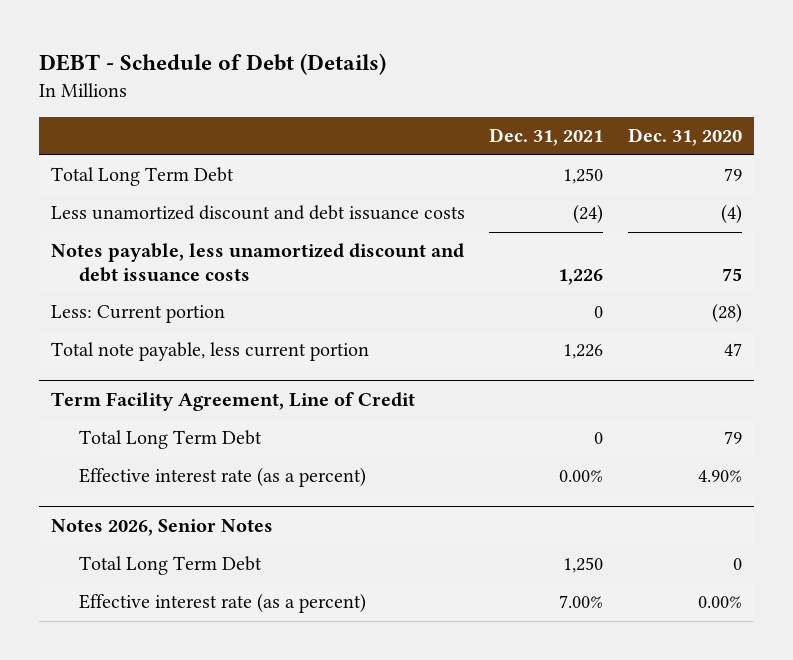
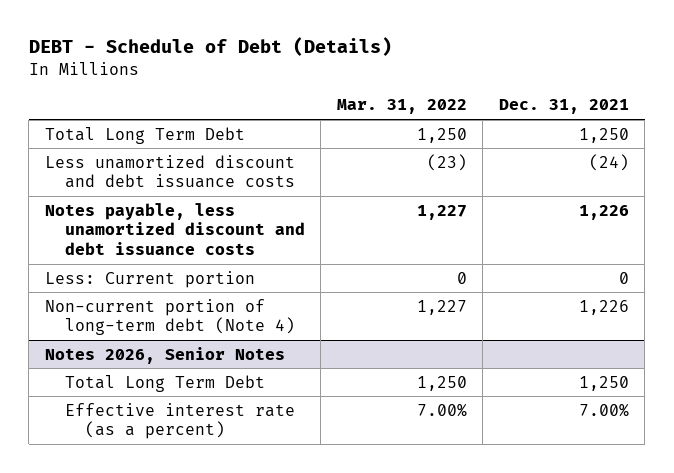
[627,128,742,147] Dec. 31, 2020 -> none
none -> [336,99,467,115] Mar. 31, 2022
[51,392,416,412] Term Facility Agreement, Line of Credit -> none
[79,430,263,450] Total Long Term Debt -> none
[79,467,367,488] Effective interest rate (as a percent) -> none
[51,342,370,362] Total note payable, less current portion -> [44,298,295,336] Non-current portion of long-term debt (Note 4)

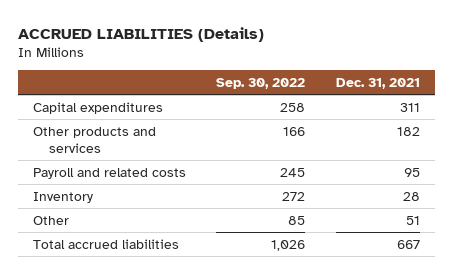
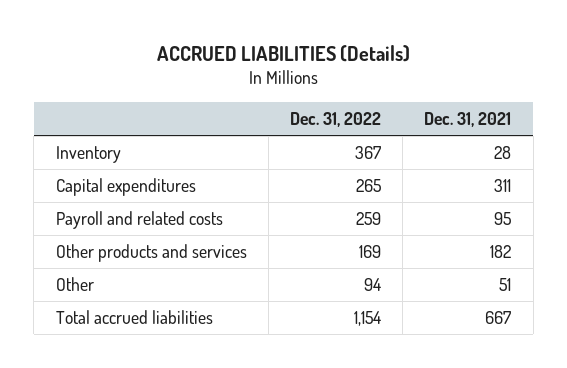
[216,77,306,89] Sep. 30, 2022 -> none
none -> [290,111,382,127] Dec. 31, 2022
[33,191,94,203] Inventory -> [55,146,121,164] Inventory
[33,126,157,153] Other products and services -> [55,244,247,263] Other products and services

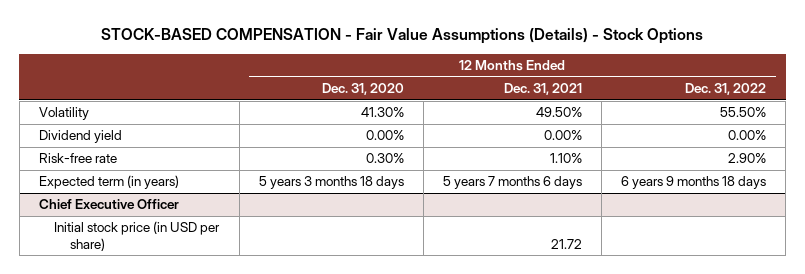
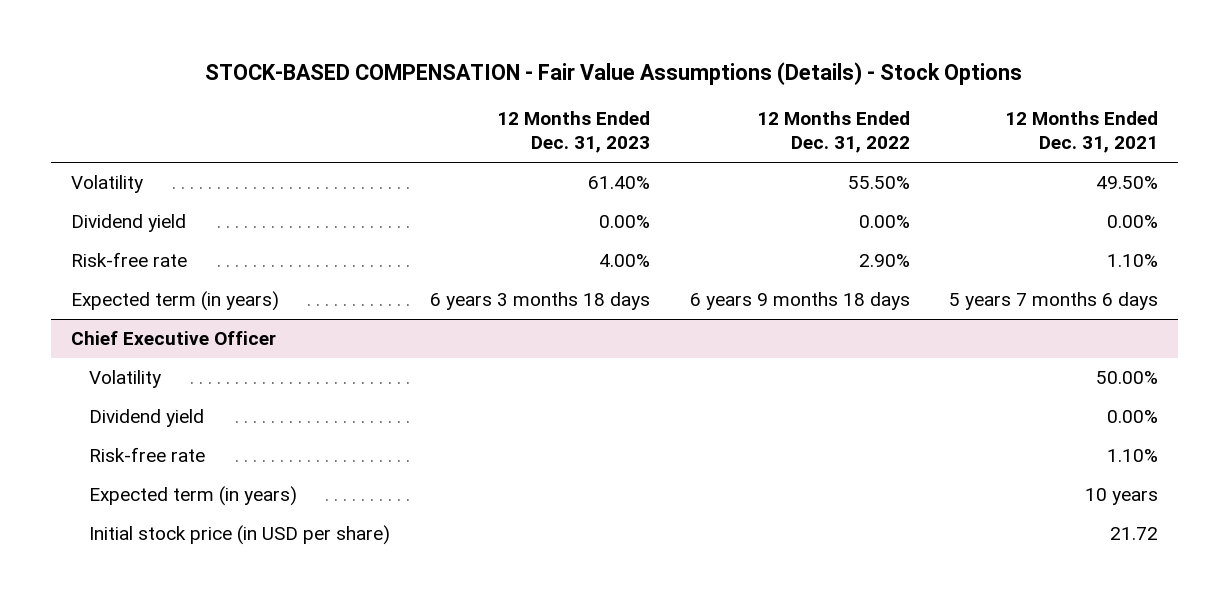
[321,83,404,96] Dec. 31, 2020 -> none
none -> [497,111,651,154] 12 Months Ended Dec. 31, 2023
none -> [89,369,162,388] Volatility
none -> [89,408,205,427] Dividend yield
none -> [89,446,206,462] Risk-free rate
none -> [89,485,298,506] Expected term (in years)

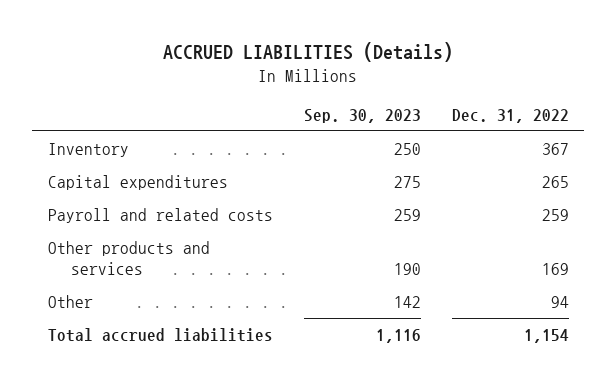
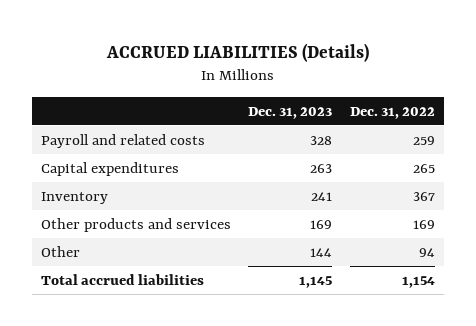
[303,108,421,123] Sep. 30, 2023 -> none
none -> [248,106,333,119] Dec. 31, 2023
[47,175,228,191] Capital expenditures -> [40,161,179,176] Capital expenditures
[47,143,129,158] Inventory -> [40,191,108,204] Inventory

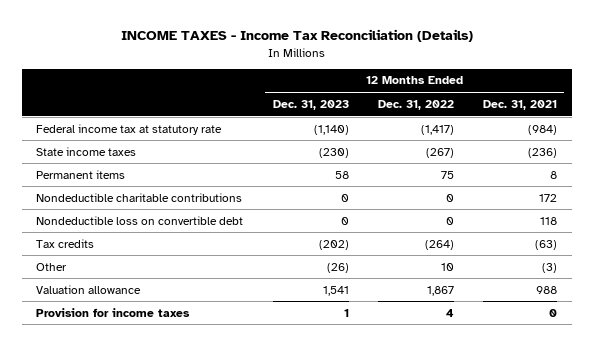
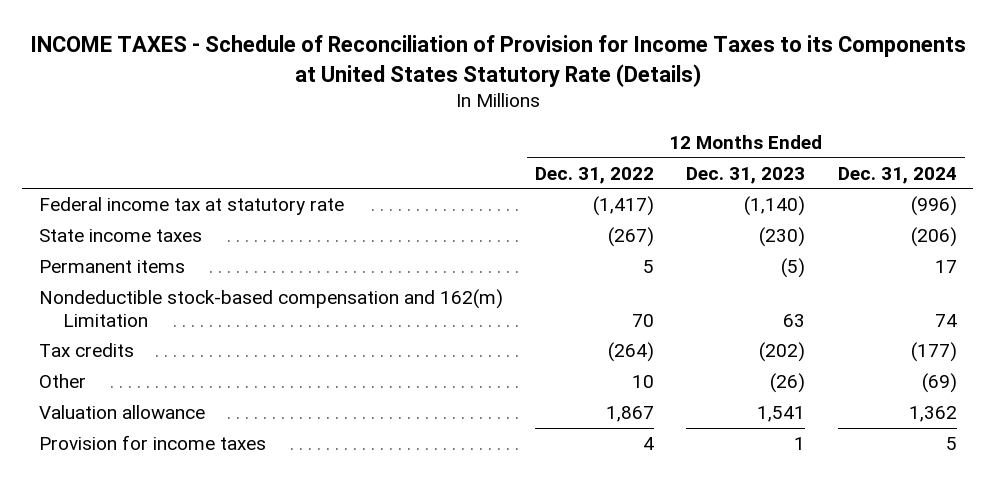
[120,29,473,43] INCOME TAXES - Income Tax Reconciliation (Details) -> [29,34,966,87] INCOME TAXES - Schedule of Reconciliation of Provision for Income Taxes to its Components at United States Statutory Rate (Details)
[483,99,558,110] Dec. 31, 2021 -> none
none -> [837,166,957,184] Dec. 31, 2024
[36,192,243,202] Nondeductible charitable contributions -> none
[36,215,244,225] Nondeductible loss on convertible debt -> none
[334,170,349,179] 58 -> [781,258,806,279] (5)
[440,170,454,179] 75 -> [642,260,654,274] 5
none -> [38,289,503,327] Nondeductible stock-based compensation and 162(m) Limitation

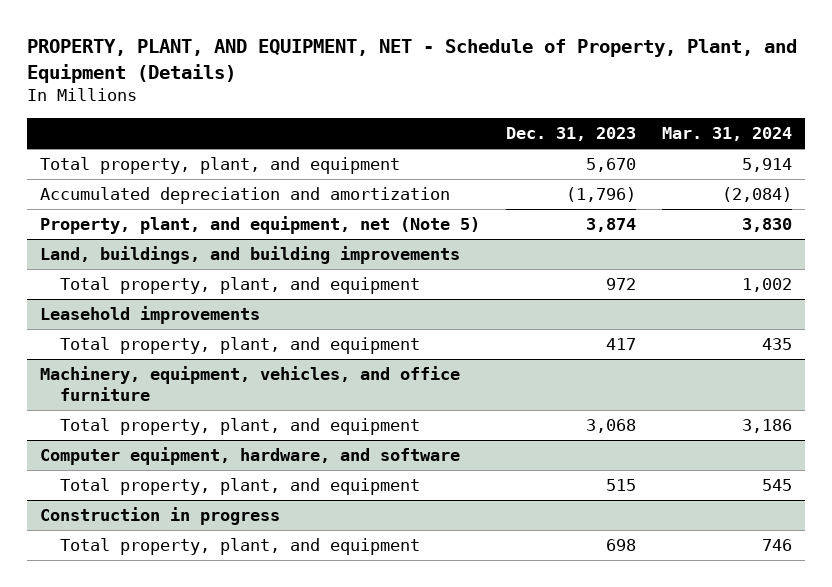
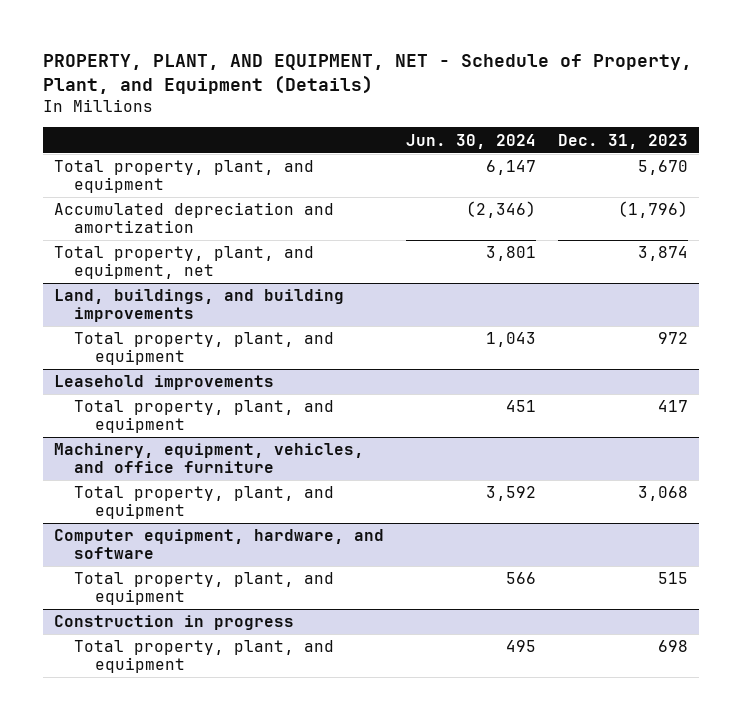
[661,126,792,141] Mar. 31, 2024 -> none
none -> [405,133,536,149] Jun. 30, 2024
[40,216,481,235] Property, plant, and equipment, net (Note 5) -> [53,246,314,280] Total property, plant, and equipment, net

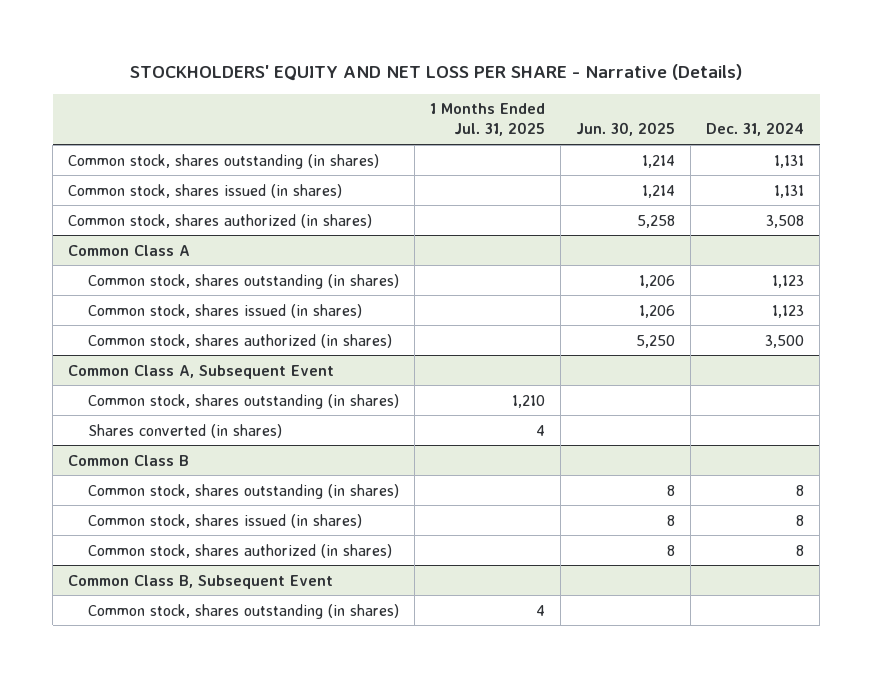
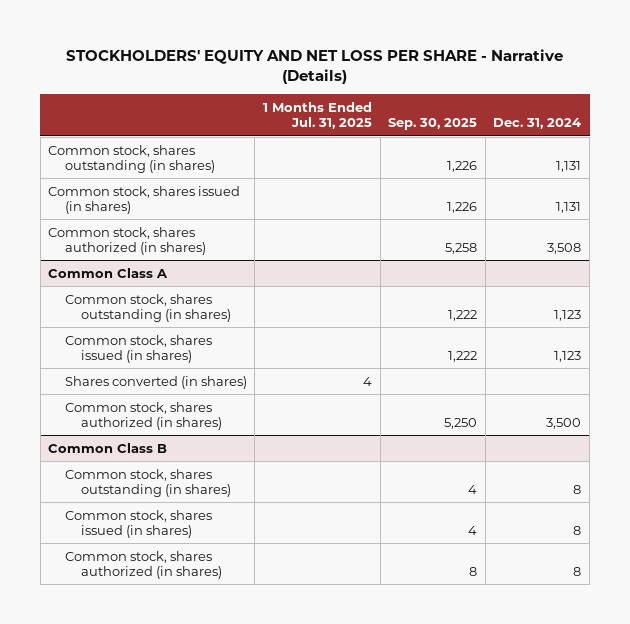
[576,122,676,137] Jun. 30, 2025 -> none
none -> [388,118,478,131] Sep. 30, 2025
[68,364,335,379] Common Class A, Subsequent Event -> none
[87,393,399,409] Common stock, shares outstanding (in shares) -> none
[87,333,392,348] Common stock, shares authorized (in shares) -> [64,401,223,431] Common stock, shares authorized (in shares)
[68,574,334,589] Common Class B, Subsequent Event -> none
[87,603,399,619] Common stock, shares outstanding (in shares) -> none

